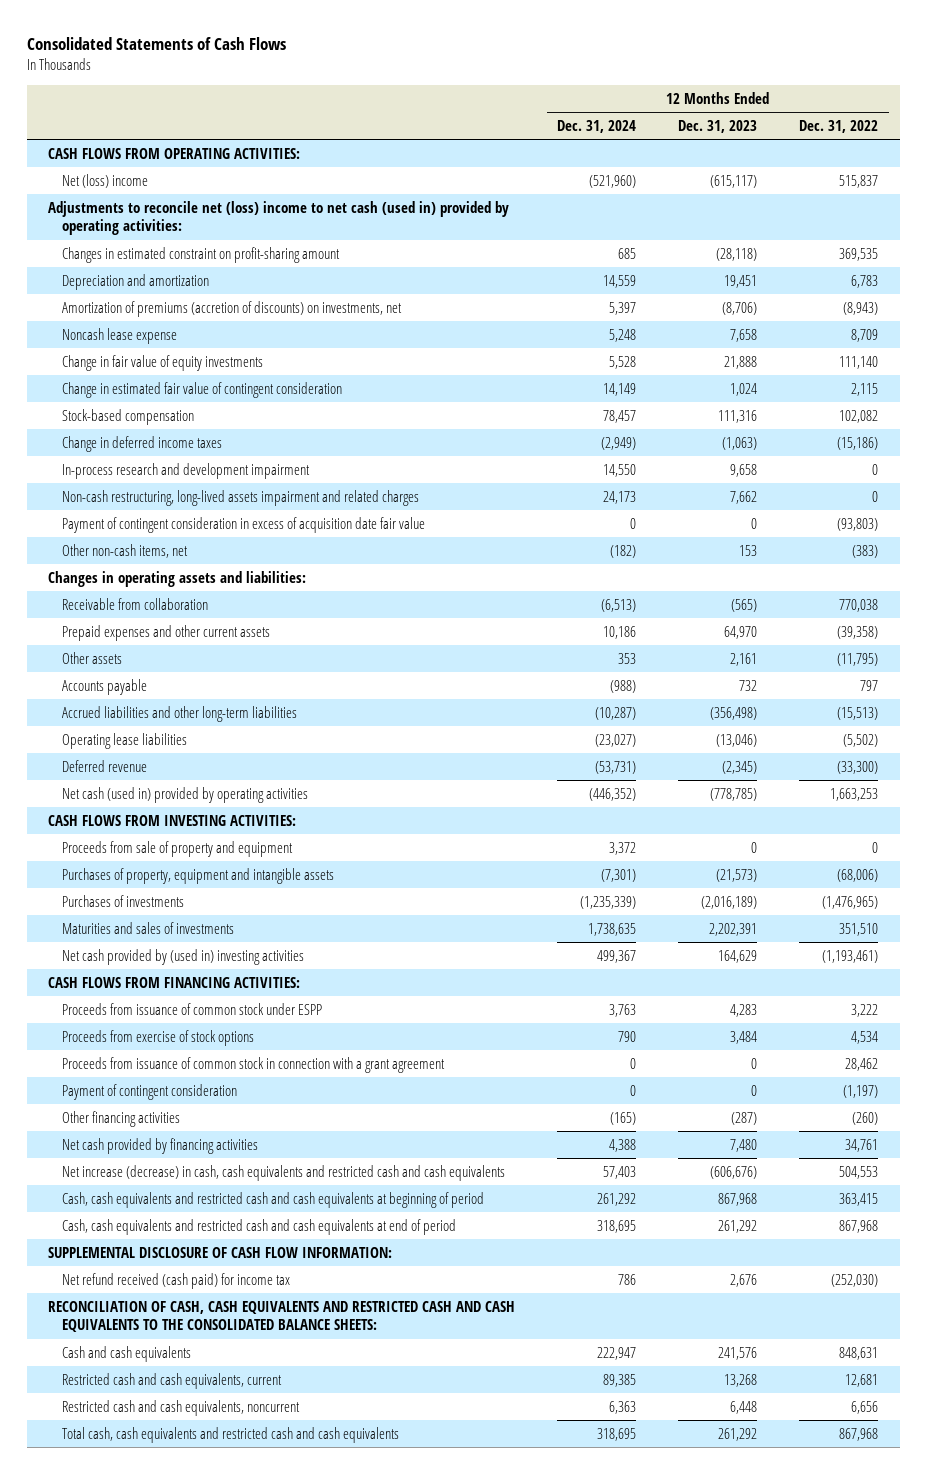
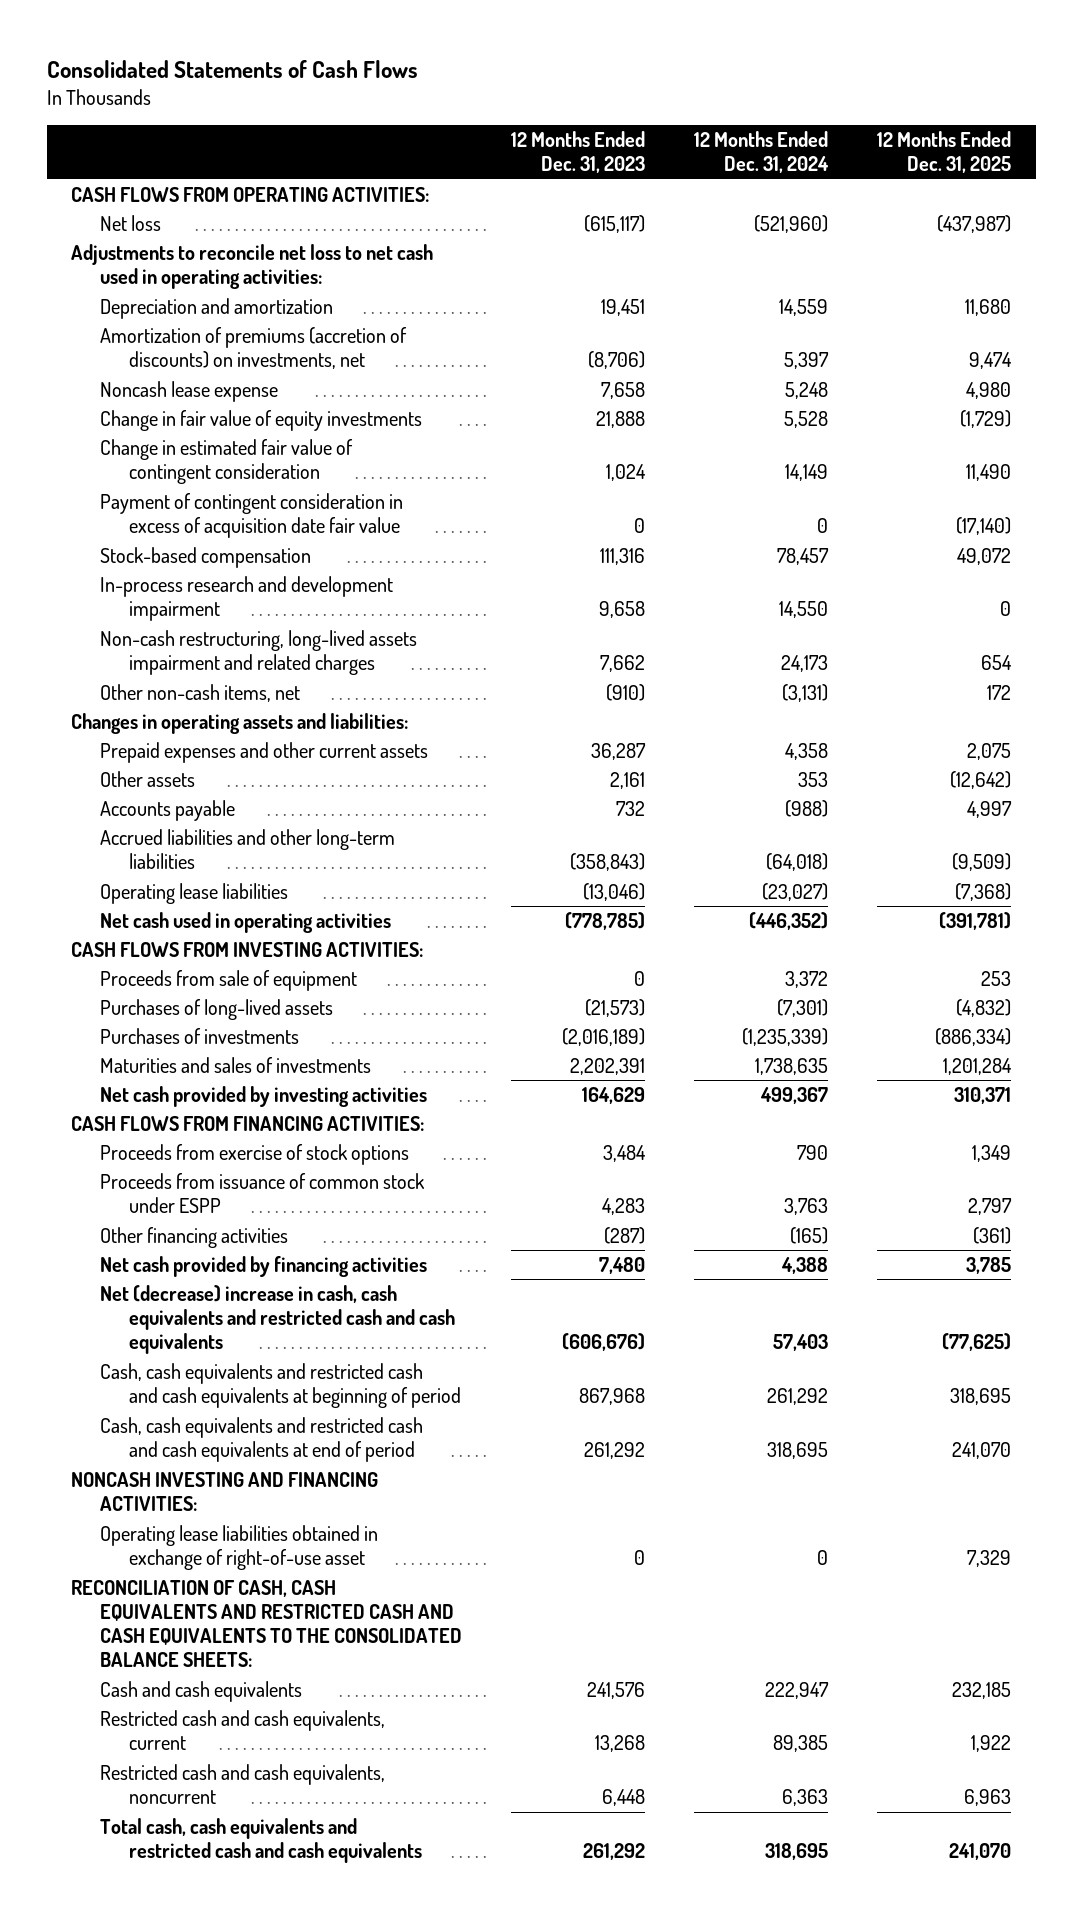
[799,120,879,134] Dec. 31, 2022 -> none
none -> [877,130,1012,174] 12 Months Ended Dec. 31, 2025
[62,246,341,263] Changes in estimated constraint on profit-sharing amount -> none
[62,173,149,188] Net (loss) income -> [100,214,162,231] Net loss
[47,200,509,236] Adjustments to reconcile net (loss) income to net cash (used in) provided by operating activities: -> [71,243,434,290] Adjustments to reconcile net loss to net cash used in operating activities:
[62,516,426,533] Payment of contingent consideration in excess of acquisition date fair value -> [100,492,404,539] Payment of contingent consideration in excess of acquisition date fair value
[62,435,223,452] Change in deferred income taxes -> none
[610,544,637,558] (182) -> [782,683,829,702] (3,131)
[739,544,758,556] 153 -> [606,683,646,701] (910)
[62,597,209,610] Receivable from collaboration -> none
[603,625,637,639] 10,186 -> [785,742,829,760] 4,358
[724,625,758,639] 64,970 -> [591,742,647,760] 36,287
[595,706,637,720] (10,287) -> [766,853,829,872] (64,018)
[710,706,758,720] (356,498) -> [570,853,646,872] (358,843)
[62,759,148,772] Deferred revenue -> none
[62,786,309,803] Net cash (used in) provided by operating activities -> [100,911,392,933] Net cash used in operating activities
[62,840,294,857] Proceeds from sale of property and equipment -> [100,969,358,991] Proceeds from sale of equipment
[62,867,335,884] Purchases of property, equipment and intangible assets -> [100,998,334,1020] Purchases of long-lived assets
[62,948,305,965] Net cash provided by (used in) investing activities -> [100,1085,428,1107] Net cash provided by investing activities
[62,1056,446,1073] Proceeds from issuance of common stock in connection with a grant agreement -> none
[62,1083,238,1100] Payment of contingent consideration -> none
[62,1002,323,1015] Proceeds from issuance of common stock under ESPP -> [100,1172,426,1214] Proceeds from issuance of common stock under ESPP
[62,1164,506,1181] Net increase (decrease) in cash, cash equivalents and restricted cash and cash equivalents -> [100,1284,456,1355] Net (decrease) increase in cash, cash equivalents and restricted cash and cash equivalents
[47,1246,392,1258] SUPPLEMENTAL DISCLOSURE OF CASH FLOW INFORMATION: -> none
[62,1272,291,1289] Net refund received (cash paid) for income tax -> none
none -> [71,1471,379,1512] NONCASH INVESTING AND FINANCING ACTIVITIES:
none -> [100,1524,379,1571] Operating lease liabilities obtained in exchange of right-of-use asset

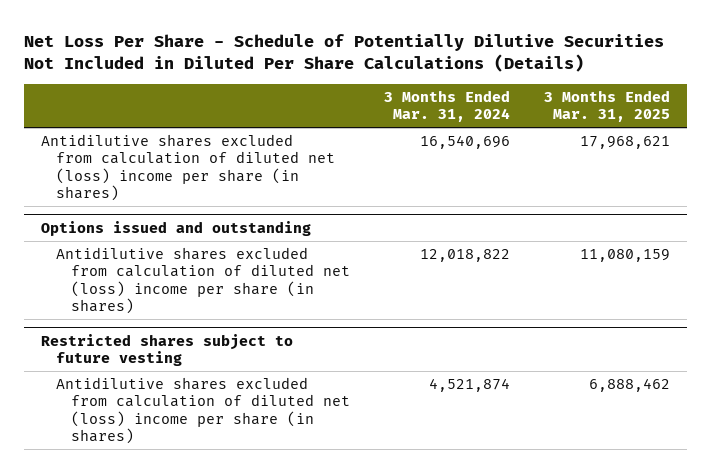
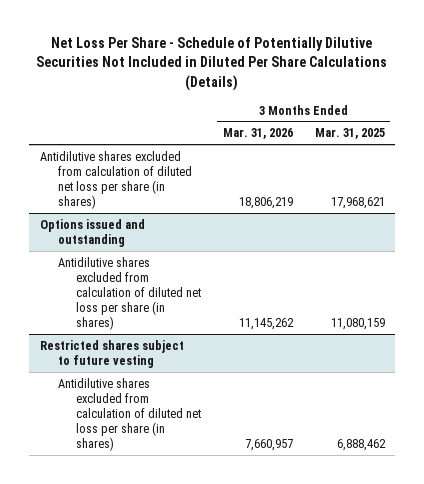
[384,89,511,123] 3 Months Ended Mar. 31, 2024 -> none
none -> [222,128,293,140] Mar. 31, 2026
[41,134,336,202] Antidilutive shares excluded from calculation of diluted net (loss) income per share (in shares) -> [39,150,192,209] Antidilutive shares excluded from calculation of diluted net loss per share (in shares)
[56,247,351,315] Antidilutive shares excluded from calculation of diluted net (loss) income per share (in shares) -> [57,256,201,330] Antidilutive shares excluded from calculation of diluted net loss per share (in shares)
[56,377,351,445] Antidilutive shares excluded from calculation of diluted net (loss) income per share (in shares) -> [57,377,201,451] Antidilutive shares excluded from calculation of diluted net loss per share (in shares)

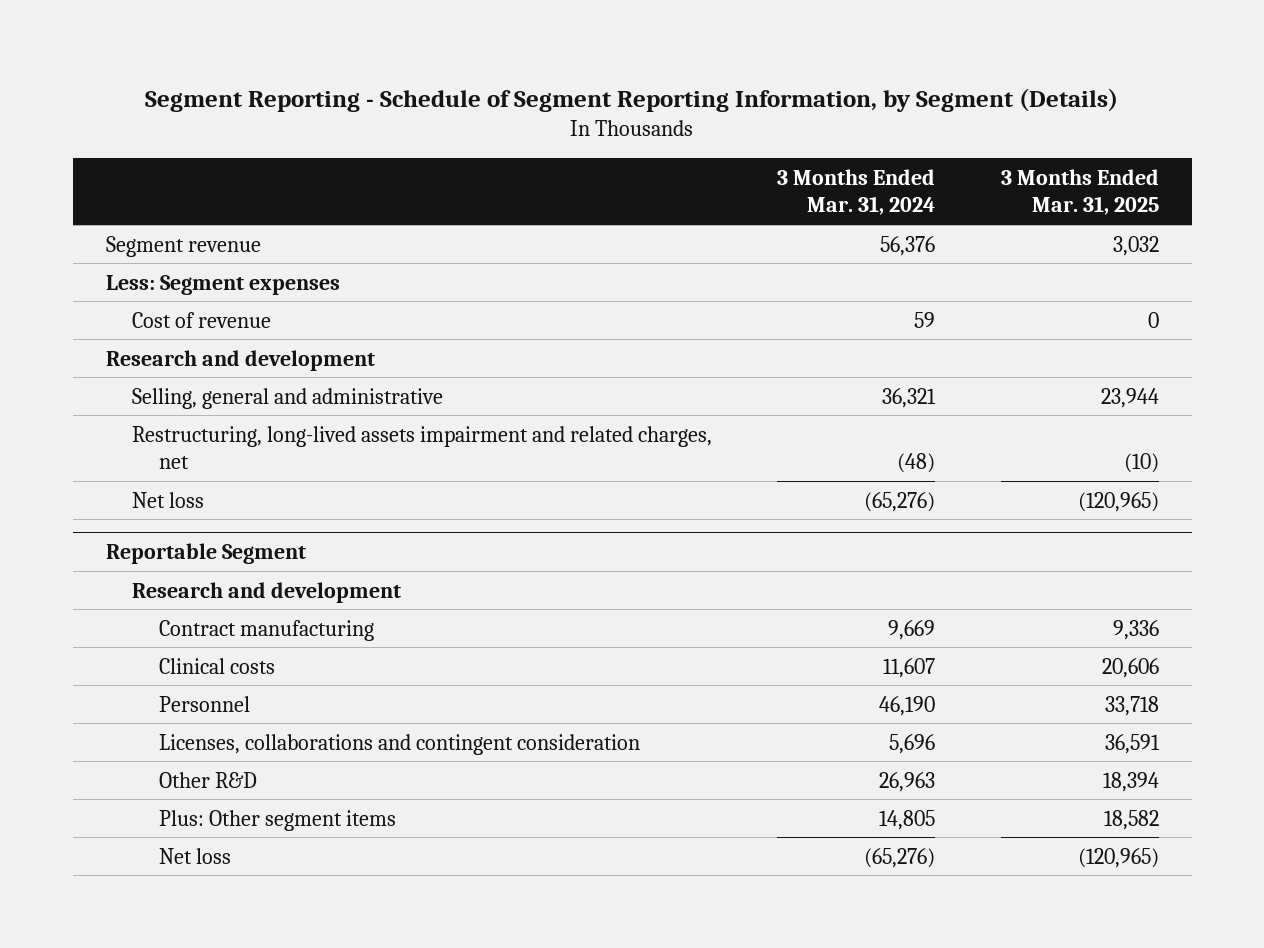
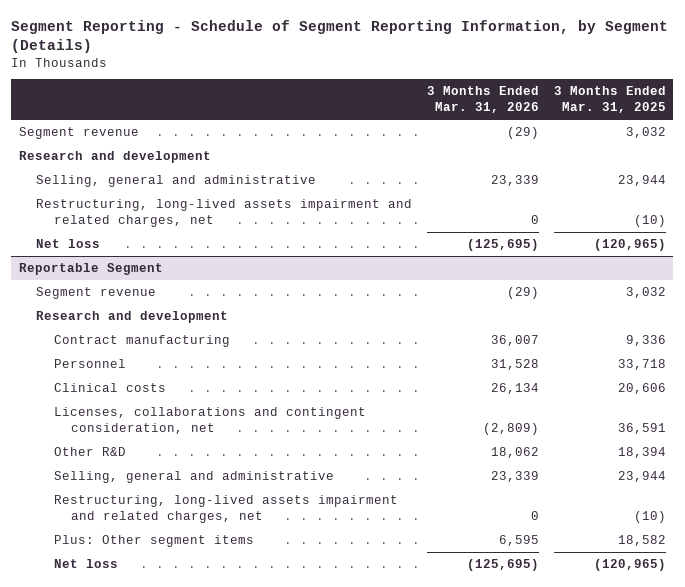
[777,168,936,216] 3 Months Ended Mar. 31, 2024 -> none
none -> [427,86,540,114] 3 Months Ended Mar. 31, 2026
[105,274,340,295] Less: Segment expenses -> none
[132,311,272,328] Cost of revenue -> none
none -> [36,287,157,300] Segment revenue
[158,657,275,674] Clinical costs -> [53,383,166,393] Clinical costs
[158,733,640,755] Licenses, collaborations and contingent consideration -> [53,407,366,435] Licenses, collaborations and contingent consideration, net
none -> [53,471,334,484] Selling, general and administrative
none -> [53,495,398,524] Restructuring, long-lived assets impairment and related charges, net

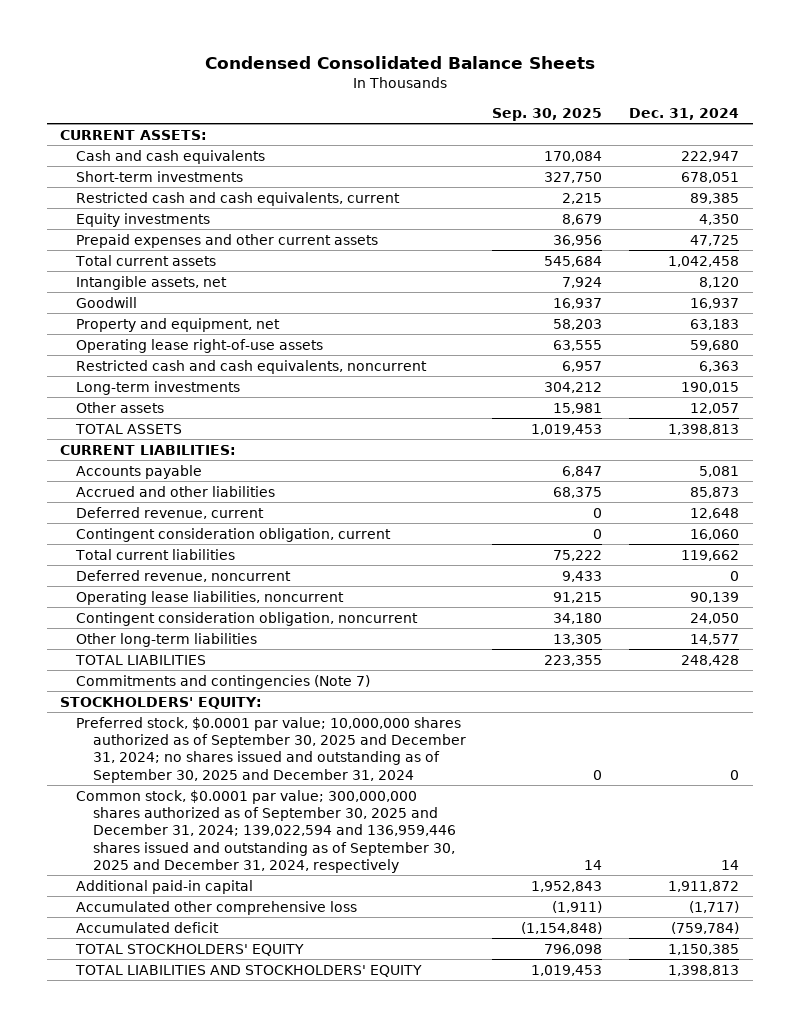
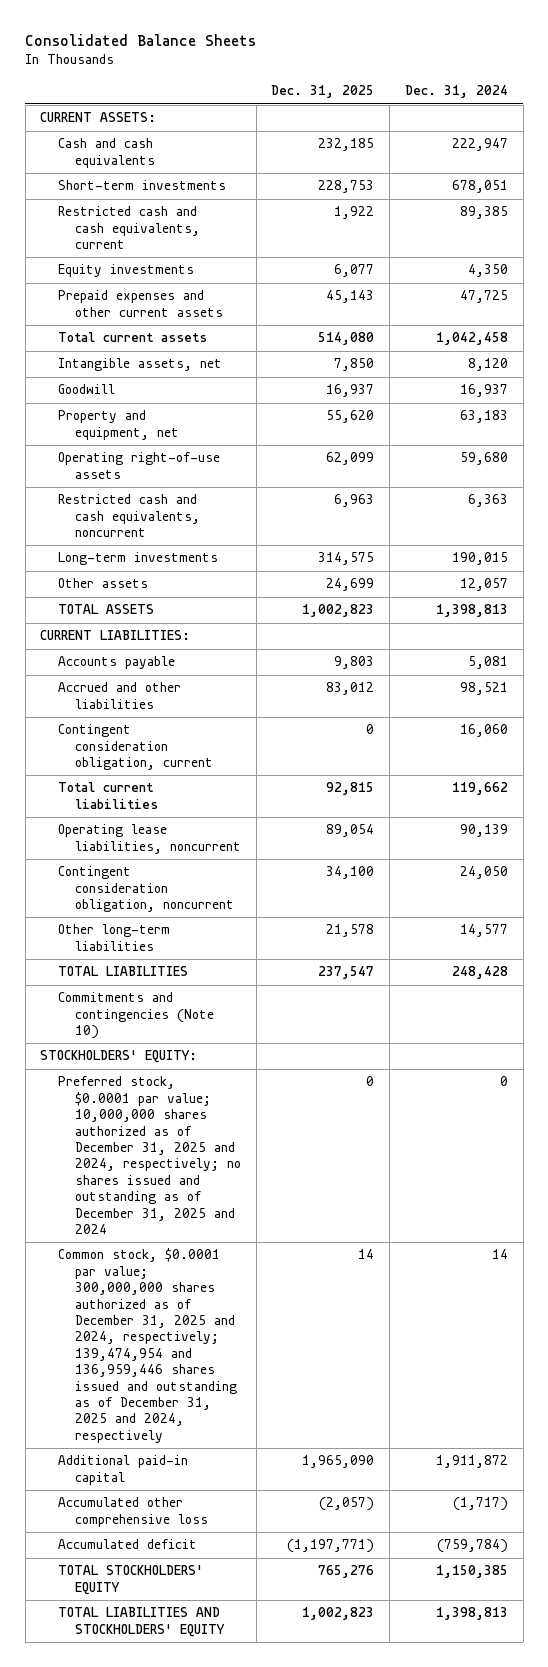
[204,55,595,69] Condensed Consolidated Balance Sheets -> [25,34,257,47] Consolidated Balance Sheets
[492,107,603,121] Sep. 30, 2025 -> none
none -> [271,85,375,99] Dec. 31, 2025
[76,338,324,353] Operating lease right-of-use assets -> [57,452,220,479] Operating right-of-use assets
[76,506,265,519] Deferred revenue, current -> none
[690,486,740,498] 85,873 -> [459,682,508,696] 98,521
[76,569,292,582] Deferred revenue, noncurrent -> none
[76,674,371,689] Commitments and contingencies (Note 7) -> [57,992,215,1040] Commitments and contingencies (Note 10)
[76,716,466,783] Preferred stock, $0.0001 par value; 10,000,000 shares authorized as of September 30, 2025 and December 31, 2024; no shares issued and outstanding as of September 30, 2025 and December 31, 2024 -> [57,1076,242,1234] Preferred stock, $0.0001 par value; 10,000,000 shares authorized as of December 31, 2025 and 2024, respectively; no shares issued and outstanding as of December 31, 2025 and 2024
[76,789,456,874] Common stock, $0.0001 par value; 300,000,000 shares authorized as of September 30, 2025 and December 31, 2024; 139,022,594 and 136,959,446 shares issued and outstanding as of September 30, 2025 and December 31, 2024, respectively -> [57,1248,238,1443] Common stock, $0.0001 par value; 300,000,000 shares authorized as of December 31, 2025 and 2024, respectively; 139,474,954 and 136,959,446 shares issued and outstanding as of December 31, 2025 and 2024, respectively

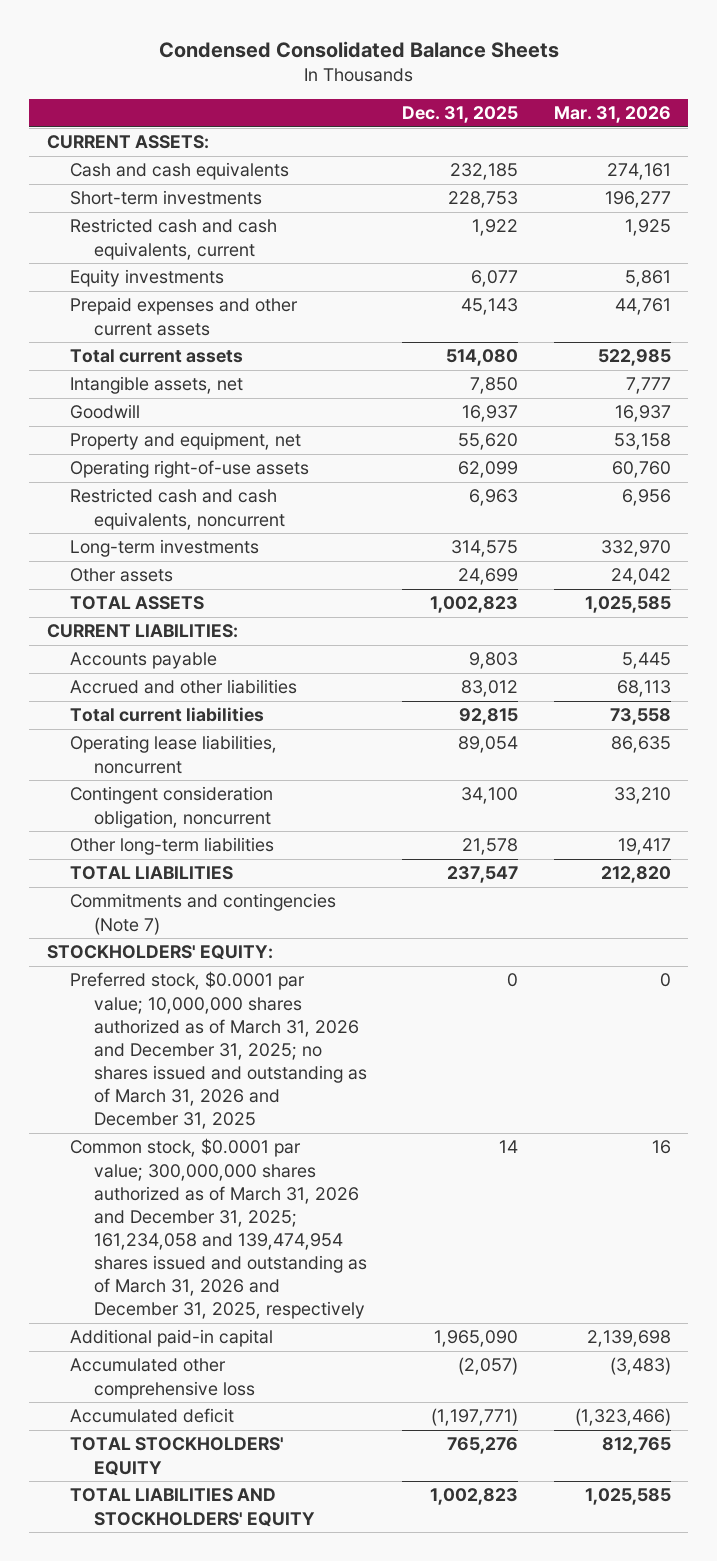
[25,34,257,47] Consolidated Balance Sheets -> [158,40,559,58] Condensed Consolidated Balance Sheets
[404,85,508,99] Dec. 31, 2024 -> none
none -> [553,105,671,123] Mar. 31, 2026
[57,724,214,771] Contingent consideration obligation, current -> none
[57,992,215,1040] Commitments and contingencies (Note 10) -> [70,893,337,935] Commitments and contingencies (Note 7)
[57,1076,242,1234] Preferred stock, $0.0001 par value; 10,000,000 shares authorized as of December 31, 2025 and 2024, respectively; no shares issued and outstanding as of December 31, 2025 and 2024 -> [70,971,368,1129] Preferred stock, $0.0001 par value; 10,000,000 shares authorized as of March 31, 2026 and December 31, 2025; no shares issued and outstanding as of March 31, 2026 and December 31, 2025
[57,1248,238,1443] Common stock, $0.0001 par value; 300,000,000 shares authorized as of December 31, 2025 and 2024, respectively; 139,474,954 and 136,959,446 shares issued and outstanding as of December 31, 2025 and 2024, respectively -> [70,1138,368,1319] Common stock, $0.0001 par value; 300,000,000 shares authorized as of March 31, 2026 and December 31, 2025; 161,234,058 and 139,474,954 shares issued and outstanding as of March 31, 2026 and December 31, 2025, respectively

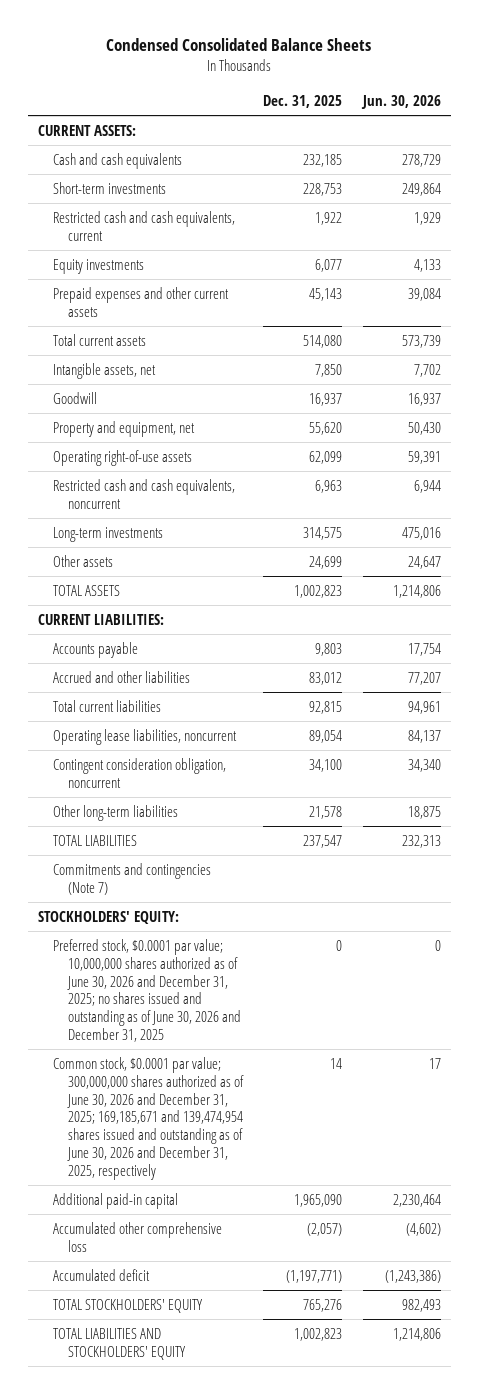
[553,105,671,123] Mar. 31, 2026 -> none
none -> [360,94,441,109] Jun. 30, 2026
[70,971,368,1129] Preferred stock, $0.0001 par value; 10,000,000 shares authorized as of March 31, 2026 and December 31, 2025; no shares issued and outstanding as of March 31, 2026 and December 31, 2025 -> [52,938,242,1042] Preferred stock, $0.0001 par value; 10,000,000 shares authorized as of June 30, 2026 and December 31, 2025; no shares issued and outstanding as of June 30, 2026 and December 31, 2025
[70,1138,368,1319] Common stock, $0.0001 par value; 300,000,000 shares authorized as of March 31, 2026 and December 31, 2025; 161,234,058 and 139,474,954 shares issued and outstanding as of March 31, 2026 and December 31, 2025, respectively -> [52,1056,245,1180] Common stock, $0.0001 par value; 300,000,000 shares authorized as of June 30, 2026 and December 31, 2025; 169,185,671 and 139,474,954 shares issued and outstanding as of June 30, 2026 and December 31, 2025, respectively

